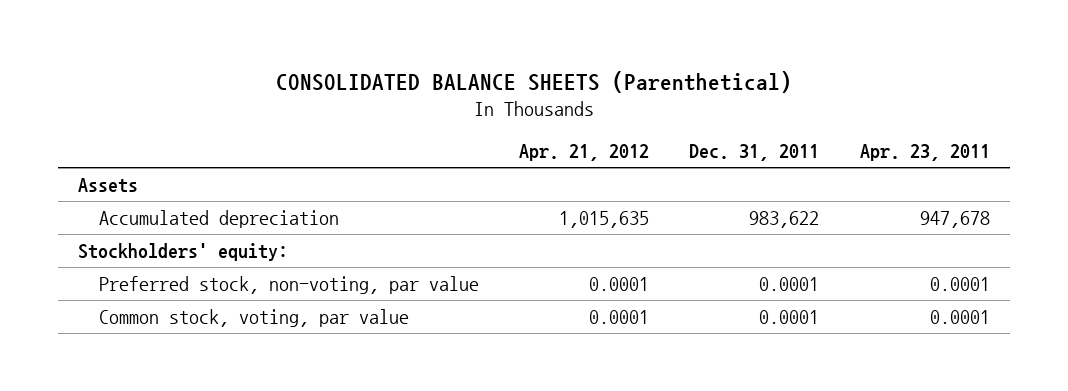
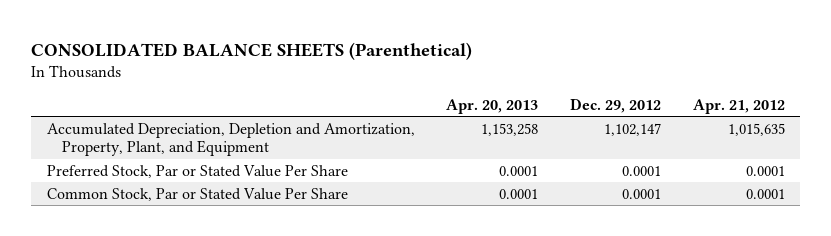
[689,143,820,161] Dec. 31, 2011 -> none
[859,143,990,161] Apr. 23, 2011 -> none
none -> [446,98,539,114] Apr. 20, 2013
none -> [569,97,661,113] Dec. 29, 2012
[78,177,139,193] Assets -> none
[78,242,289,261] Stockholders' equity: -> none
[99,209,340,228] Accumulated depreciation -> [46,122,415,157] Accumulated Depreciation, Depletion and Amortization, Property, Plant, and Equipment
[99,275,480,294] Preferred stock, non-voting, par value -> [46,164,348,178] Preferred Stock, Par or Stated Value Per Share
[99,308,410,327] Common stock, voting, par value -> [46,187,348,201] Common Stock, Par or Stated Value Per Share

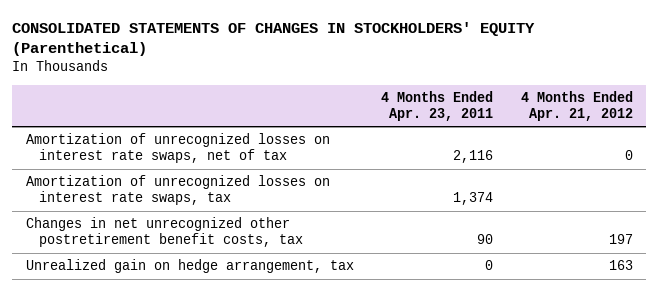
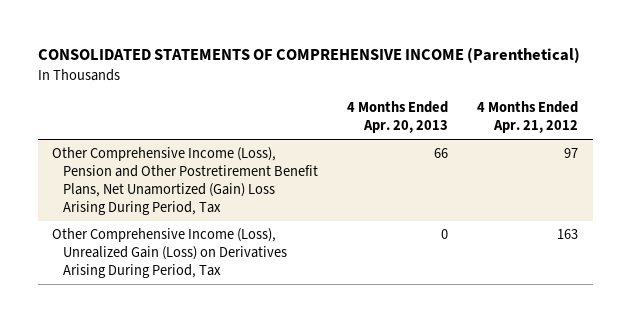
[11,21,535,57] CONSOLIDATED STATEMENTS OF CHANGES IN STOCKHOLDERS' EQUITY (Parenthetical) -> [37,47,580,64] CONSOLIDATED STATEMENTS OF COMPREHENSIVE INCOME (Parenthetical)
[381,90,494,121] 4 Months Ended Apr. 23, 2011 -> none
none -> [346,101,448,134] 4 Months Ended Apr. 20, 2013
[25,133,330,164] Amortization of unrecognized losses on interest rate swaps, net of tax -> none
[25,175,330,206] Amortization of unrecognized losses on interest rate swaps, tax -> none
[25,217,303,248] Changes in net unrecognized other postretirement benefit costs, tax -> [52,147,318,216] Other Comprehensive Income (Loss), Pension and Other Postretirement Benefit Plans, Net Unamortized (Gain) Loss Arising During Period, Tax
[608,234,633,245] 197 -> [564,148,579,159] 97
[25,259,354,274] Unrealized gain on hedge arrangement, tax -> [52,228,287,279] Other Comprehensive Income (Loss), Unrealized Gain (Loss) on Derivatives Arising During Period, Tax

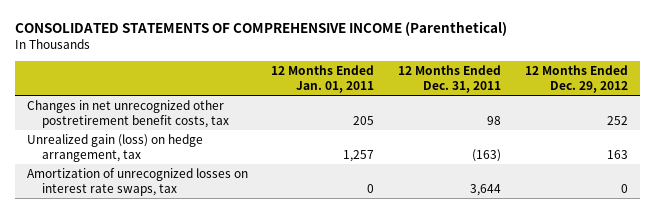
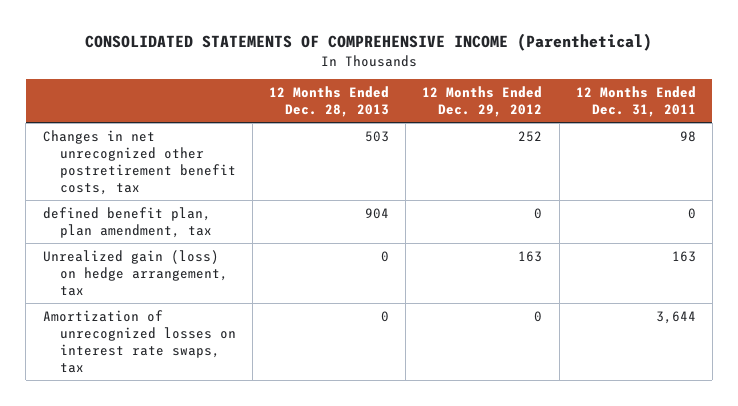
[271,65,375,93] 12 Months Ended Jan. 01, 2011 -> none
none -> [269,86,390,118] 12 Months Ended Dec. 28, 2013
none -> [42,206,213,238] defined benefit plan, plan amendment, tax
[472,148,502,162] (163) -> [671,250,696,262] 163

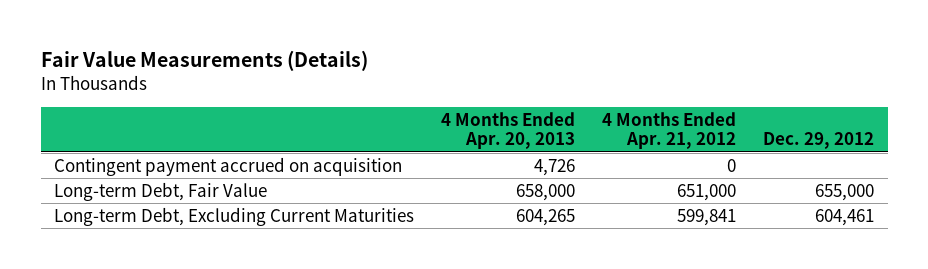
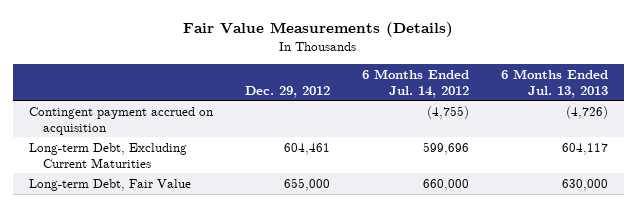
[441,111,576,150] 4 Months Ended Apr. 20, 2013 -> none
[602,111,737,150] 4 Months Ended Apr. 21, 2012 -> none
none -> [361,68,469,98] 6 Months Ended Jul. 14, 2012
none -> [500,68,608,98] 6 Months Ended Jul. 13, 2013
[54,181,268,201] Long-term Debt, Fair Value -> [28,178,191,191] Long-term Debt, Fair Value

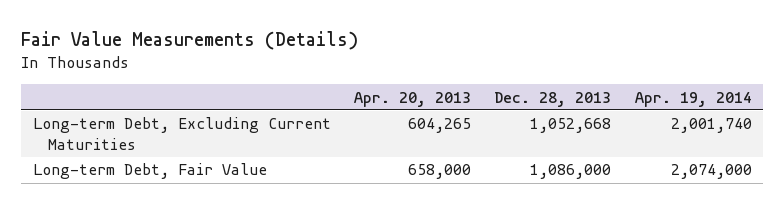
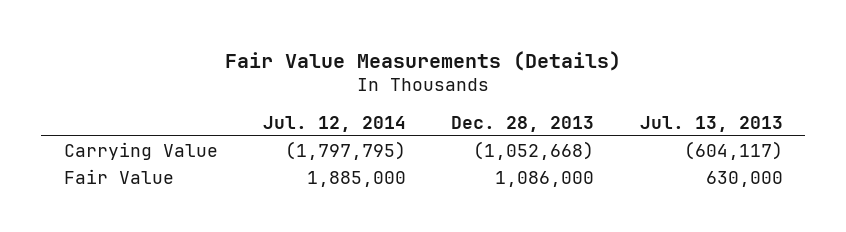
[354,91,472,107] Apr. 20, 2013 -> none
[634,91,752,107] Apr. 19, 2014 -> none
none -> [263,115,407,132] Jul. 12, 2014
none -> [639,115,783,132] Jul. 13, 2013
[32,117,331,151] Long-term Debt, Excluding Current Maturities -> none
none -> [63,141,218,160] Carrying Value
[32,163,267,180] Long-term Debt, Fair Value -> [63,168,174,184] Fair Value

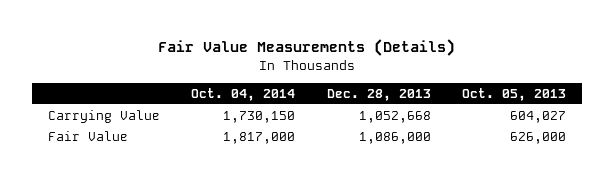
[263,115,407,132] Jul. 12, 2014 -> none
[639,115,783,132] Jul. 13, 2013 -> none
none -> [191,87,296,101] Oct. 04, 2014
none -> [461,87,566,101] Oct. 05, 2013
[473,140,595,160] (1,052,668) -> [358,110,431,123] 1,052,668

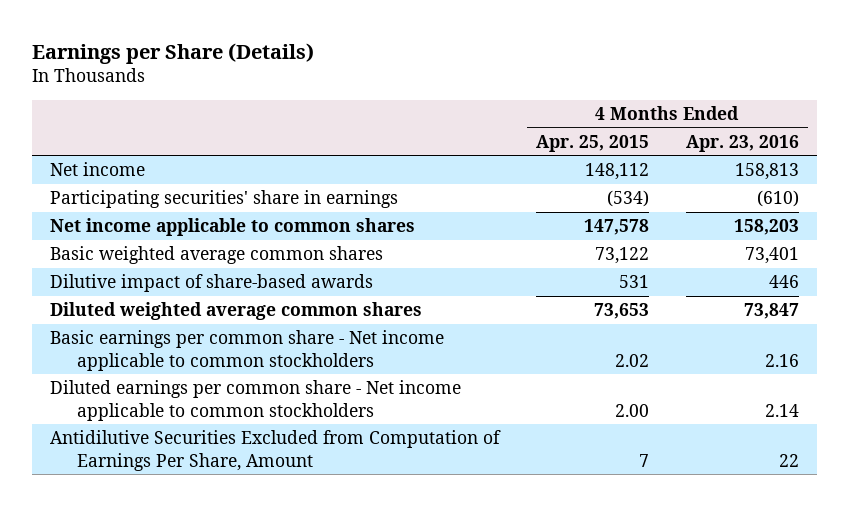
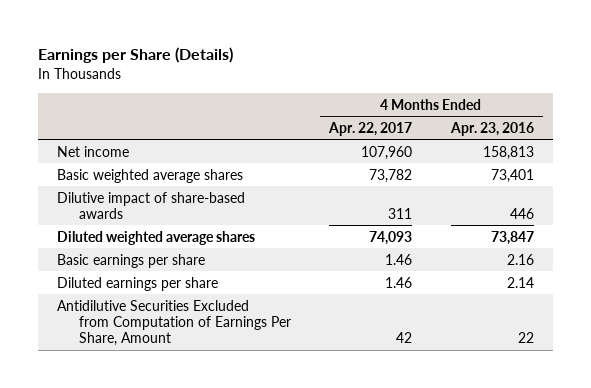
[535,134,649,152] Apr. 25, 2015 -> none
none -> [328,121,413,136] Apr. 22, 2017
[50,190,399,209] Participating securities' share in earnings -> none
[50,218,416,237] Net income applicable to common shares -> none
[50,246,384,265] Basic weighted average common shares -> [57,168,244,183] Basic weighted average shares
[50,302,423,321] Diluted weighted average common shares -> [57,230,256,245] Diluted weighted average shares
[50,330,445,371] Basic earnings per common share - Net income applicable to common stockholders -> [57,253,206,268] Basic earnings per share
[50,380,462,421] Diluted earnings per common share - Net income applicable to common stockholders -> [57,276,219,291] Diluted earnings per share

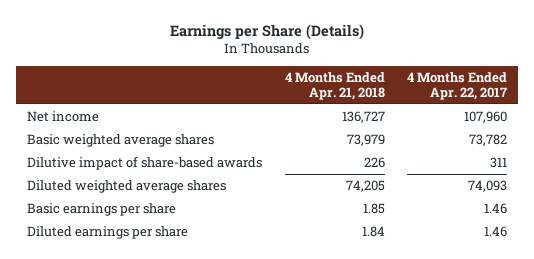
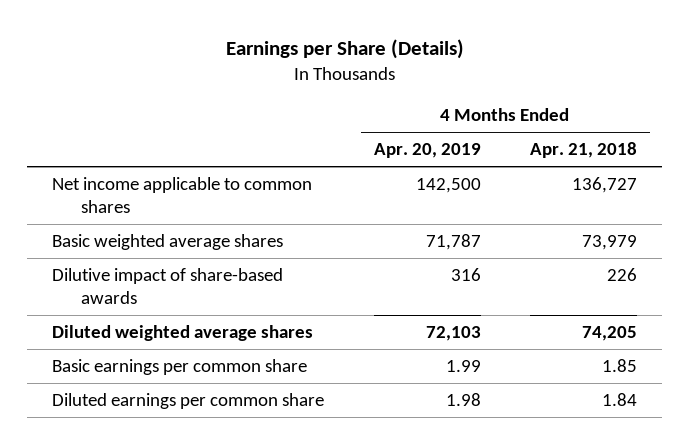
[406,71,507,100] 4 Months Ended Apr. 22, 2017 -> none
none -> [373,143,481,159] Apr. 20, 2019
[27,111,100,123] Net income -> [51,176,312,214] Net income applicable to common shares
[27,203,177,217] Basic earnings per share -> [51,358,307,375] Basic earnings per common share
[27,226,189,240] Diluted earnings per share -> [51,392,324,409] Diluted earnings per common share

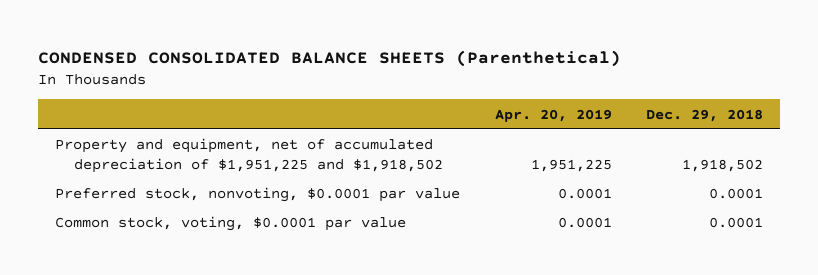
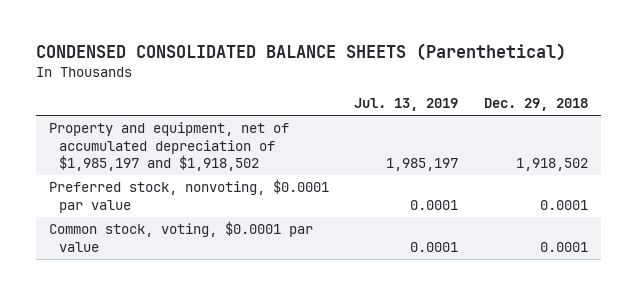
[494,108,612,122] Apr. 20, 2019 -> none
none -> [354,98,459,112] Jul. 13, 2019
[55,138,443,173] Property and equipment, net of accumulated depreciation of $1,951,225 and $1,918,502 -> [48,122,289,171] Property and equipment, net of accumulated depreciation of $1,985,197 and $1,918,502

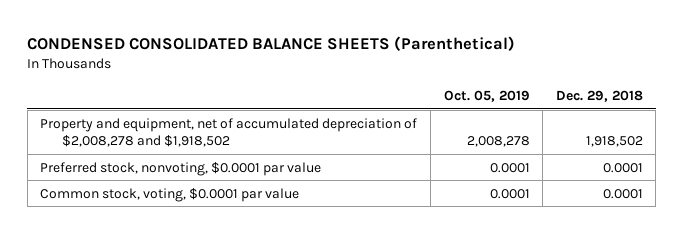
[354,98,459,112] Jul. 13, 2019 -> none
none -> [443,90,530,103] Oct. 05, 2019
[48,122,289,171] Property and equipment, net of accumulated depreciation of $1,985,197 and $1,918,502 -> [40,117,418,148] Property and equipment, net of accumulated depreciation of $2,008,278 and $1,918,502

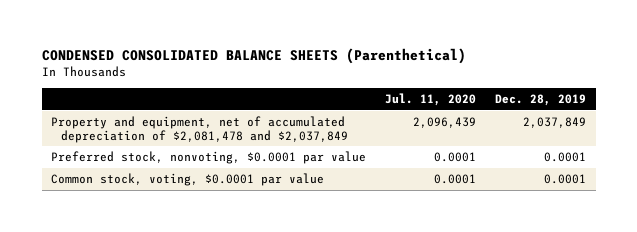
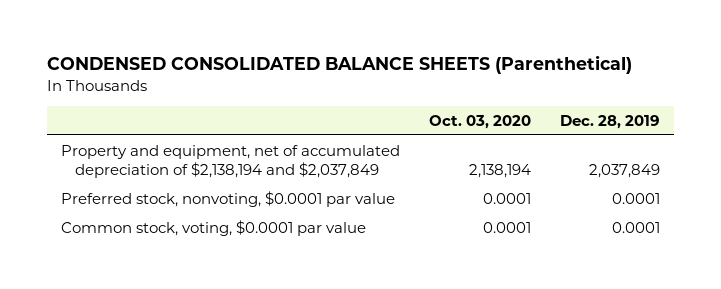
[385,93,477,107] Jul. 11, 2020 -> none
none -> [429,114,532,129] Oct. 03, 2020
[51,116,348,143] Property and equipment, net of accumulated depreciation of $2,081,478 and $2,037,849 -> [61,144,401,178] Property and equipment, net of accumulated depreciation of $2,138,194 and $2,037,849

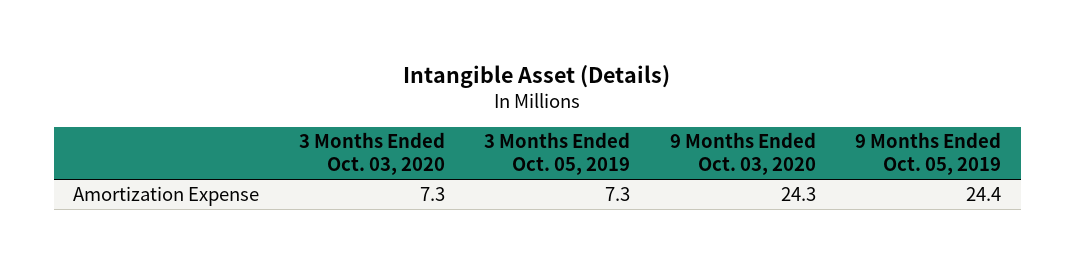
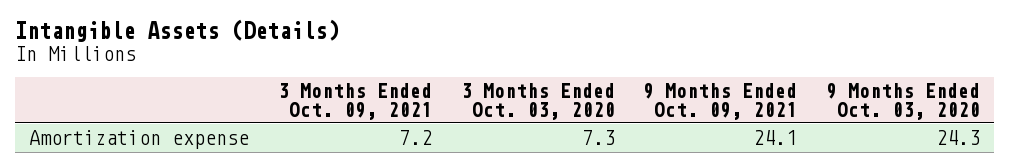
[403,64,671,88] Intangible Asset (Details) -> [14,19,339,43] Intangible Assets (Details)
[484,132,631,176] 3 Months Ended Oct. 05, 2019 -> none
[854,132,1001,176] 9 Months Ended Oct. 05, 2019 -> none
none -> [277,82,432,120] 3 Months Ended Oct. 09, 2021
none -> [643,82,798,120] 9 Months Ended Oct. 09, 2021
[73,186,260,207] Amortization Expense -> [29,130,250,150] Amortization expense

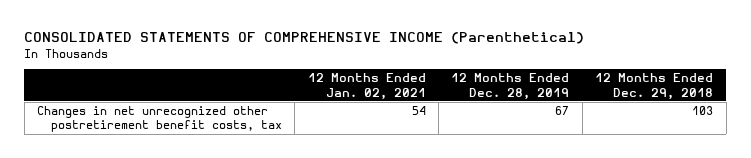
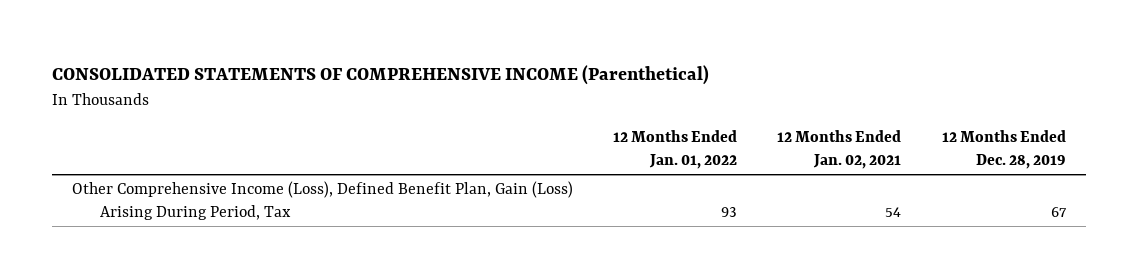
[595,73,714,100] 12 Months Ended Dec. 29, 2018 -> none
none -> [613,130,738,170] 12 Months Ended Jan. 01, 2022
[37,105,282,133] Changes in net unrecognized other postretirement benefit costs, tax -> [72,181,574,221] Other Comprehensive Income (Loss), Defined Benefit Plan, Gain (Loss) Arising During Period, Tax

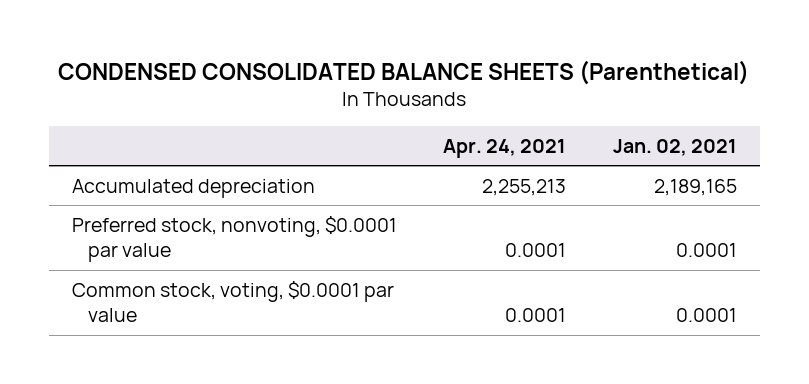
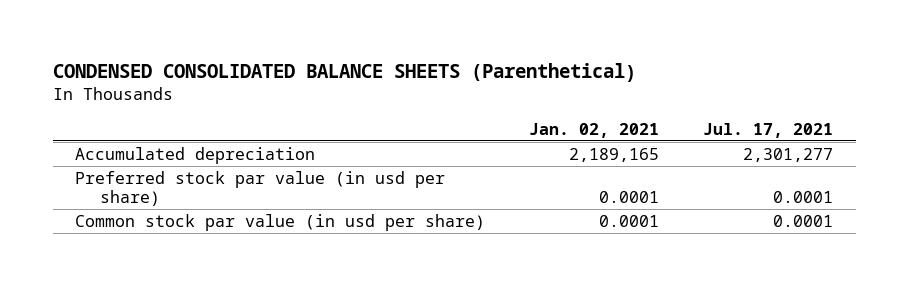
[443,138,567,158] Apr. 24, 2021 -> none
none -> [703,122,834,138] Jul. 17, 2021
[72,215,398,263] Preferred stock, nonvoting, $0.0001 par value -> [74,170,445,207] Preferred stock par value (in usd per share)
[72,280,395,323] Common stock, voting, $0.0001 par value -> [74,213,485,231] Common stock par value (in usd per share)

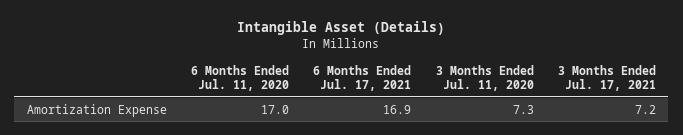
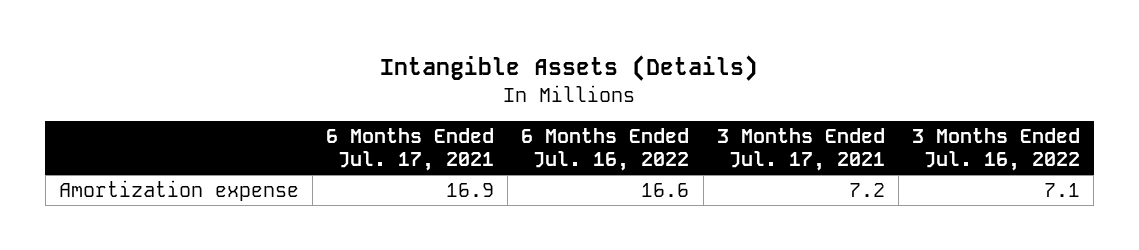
[237,21,446,36] Intangible Asset (Details) -> [380,55,759,82] Intangible Assets (Details)
[190,64,289,92] 6 Months Ended Jul. 11, 2020 -> none
[435,64,534,92] 3 Months Ended Jul. 11, 2020 -> none
none -> [521,127,690,171] 6 Months Ended Jul. 16, 2022
none -> [911,127,1080,171] 3 Months Ended Jul. 16, 2022
[26,103,167,117] Amortization Expense -> [58,179,299,201] Amortization expense

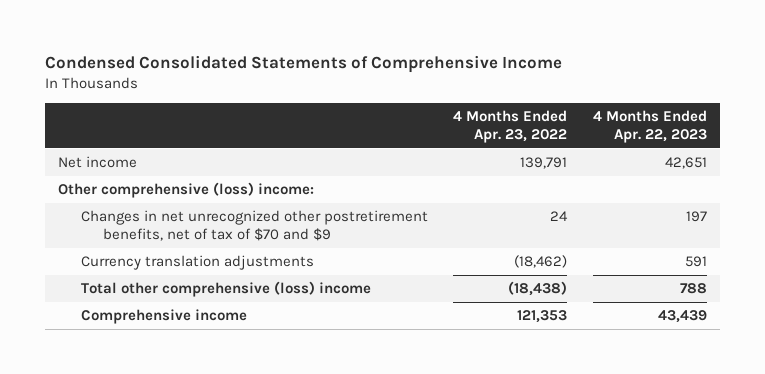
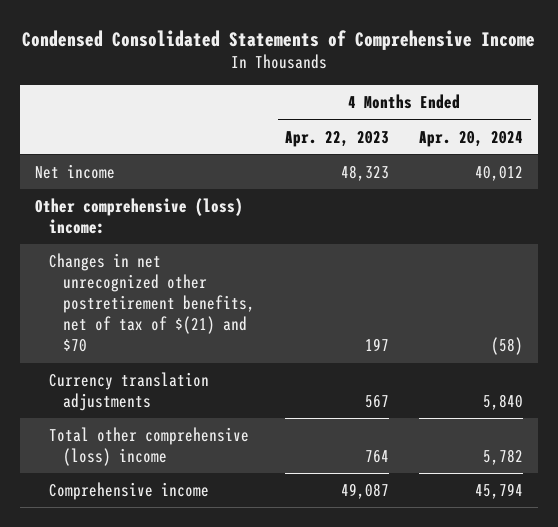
[453,110,568,144] 4 Months Ended Apr. 23, 2022 -> none
none -> [419,130,524,147] Apr. 20, 2024
[664,157,707,170] 42,651 -> [341,165,390,182] 48,323
[80,210,428,242] Changes in net unrecognized other postretirement benefits, net of tax of $70 and $9 -> [49,253,256,353] Changes in net unrecognized other postretirement benefits, net of tax of $(21) and $70
[684,256,707,268] 591 -> [365,395,390,409] 567
[679,283,707,295] 788 -> [365,450,390,464] 764
[657,310,707,324] 43,439 -> [341,483,390,500] 49,087

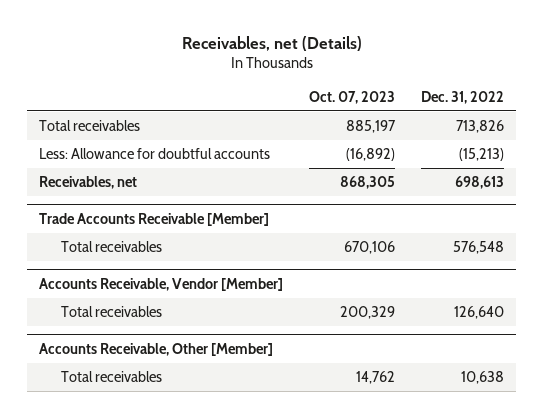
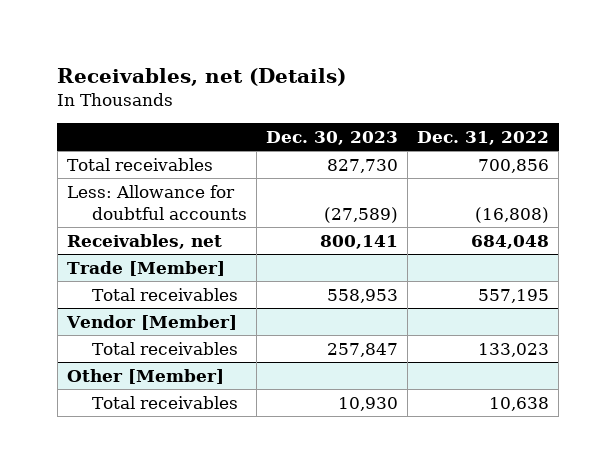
[309,90,396,104] Oct. 07, 2023 -> none
none -> [266,130,399,145] Dec. 30, 2023
[455,120,504,134] 713,826 -> [478,158,550,173] 700,856
[458,148,504,162] (15,213) -> [475,206,550,223] (16,808)
[454,176,504,190] 698,613 -> [471,234,550,249] 684,048
[39,212,270,226] Trade Accounts Receivable [Member] -> [66,260,225,276] Trade [Member]
[452,241,504,255] 576,548 -> [478,288,550,303] 557,195
[39,277,284,291] Accounts Receivable, Vendor [Member] -> [65,314,237,330] Vendor [Member]
[453,306,504,320] 126,640 -> [478,342,550,357] 133,023
[39,342,274,356] Accounts Receivable, Other [Member] -> [66,368,224,384] Other [Member]

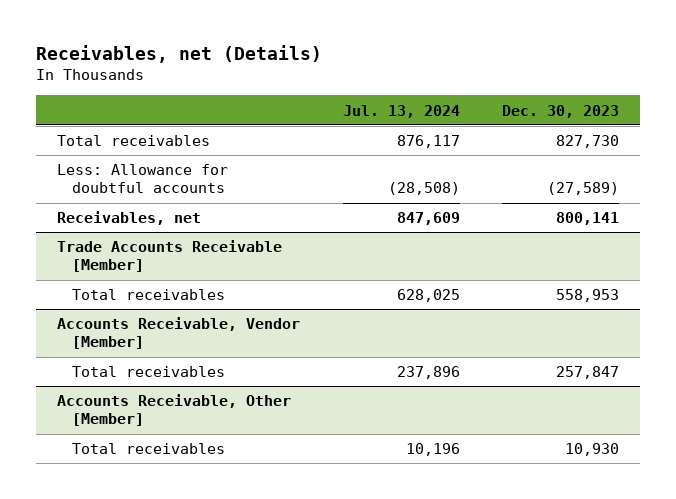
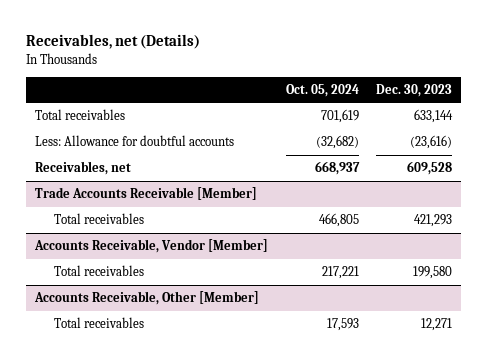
[342,104,460,118] Jul. 13, 2024 -> none
none -> [285,83,359,97] Oct. 05, 2024
[555,135,619,149] 827,730 -> [414,109,454,124] 633,144
[546,182,619,196] (27,589) -> [410,135,453,150] (23,616)
[555,212,619,226] 800,141 -> [407,161,453,176] 609,528
[555,289,619,303] 558,953 -> [414,214,453,228] 421,293
[555,366,619,380] 257,847 -> [413,266,453,280] 199,580
[564,443,619,457] 10,930 -> [421,318,453,332] 12,271

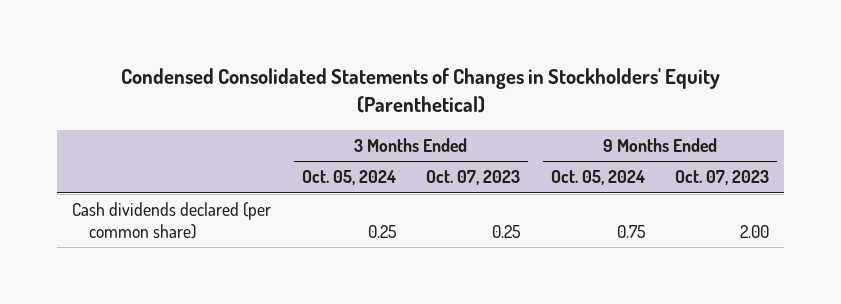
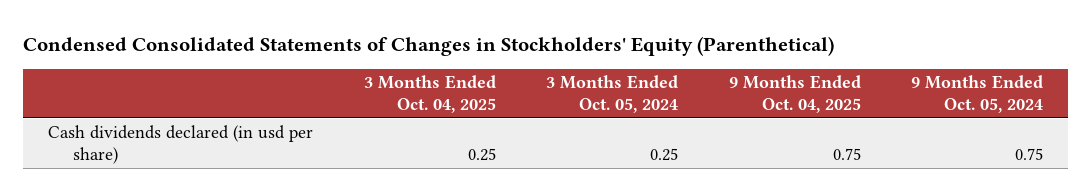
[426,170,521,186] Oct. 07, 2023 -> none
[674,170,769,186] Oct. 07, 2023 -> none
none -> [363,75,496,114] 3 Months Ended Oct. 04, 2025
none -> [728,75,861,114] 9 Months Ended Oct. 04, 2025
[72,202,272,240] Cash dividends declared (per common share) -> [48,125,314,165] Cash dividends declared (in usd per share)

